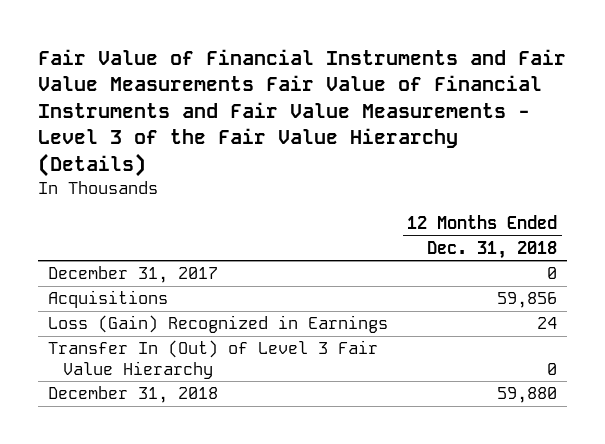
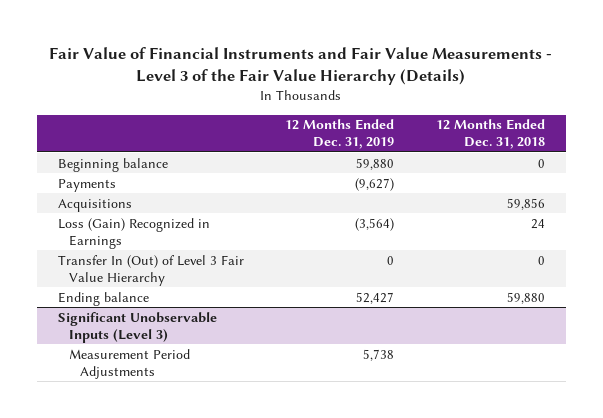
[38,48,567,177] Fair Value of Financial Instruments and Fair Value Measurements Fair Value of Financial Instruments and Fair Value Measurements - Level 3 of the Fair Value Hierarchy (Details) -> [49,47,553,86] Fair Value of Financial Instruments and Fair Value Measurements - Level 3 of the Fair Value Hierarchy (Details)
none -> [285,119,395,150] 12 Months Ended Dec. 31, 2019
[48,266,219,284] December 31, 2017 -> [57,157,168,172] Beginning balance
none -> [57,178,116,192] Payments
[48,386,219,404] December 31, 2018 -> [57,291,149,306] Ending balance
none -> [57,311,217,343] Significant Unobservable Inputs (Level 3)
none -> [68,348,190,379] Measurement Period Adjustments

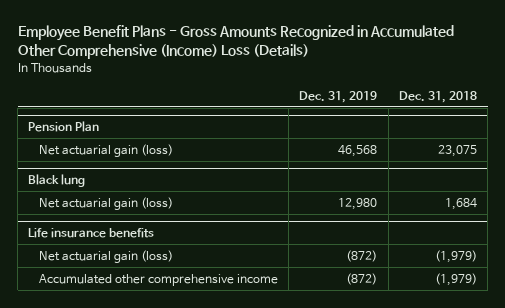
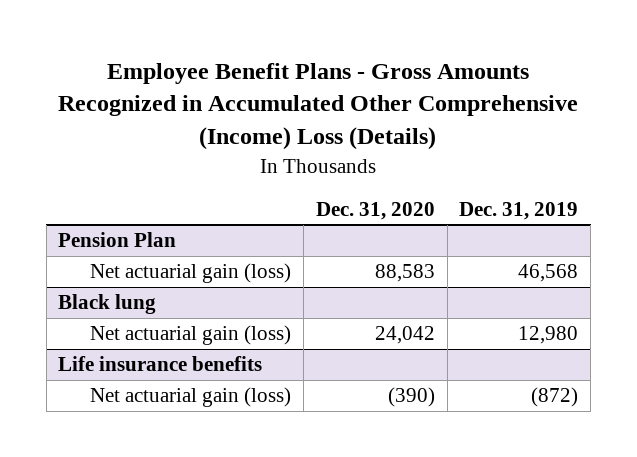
[398,90,477,103] Dec. 31, 2018 -> none
none -> [315,201,435,220] Dec. 31, 2020
[38,273,278,286] Accumulated other comprehensive income -> none

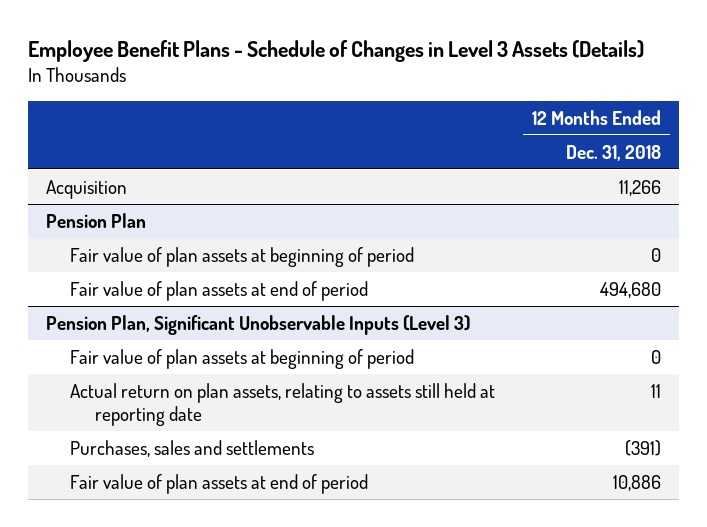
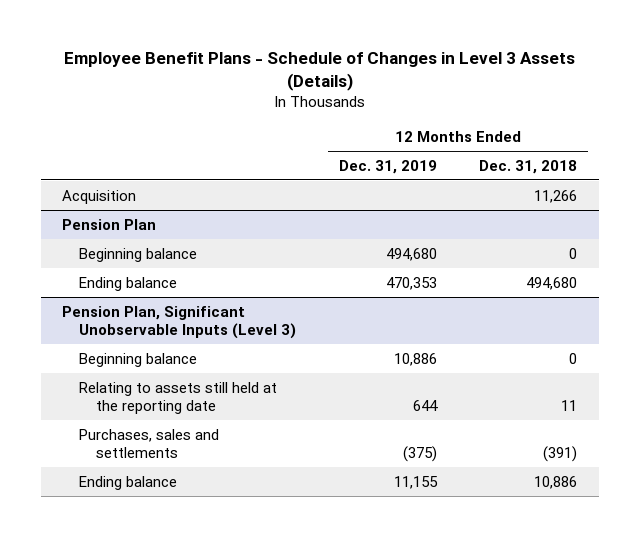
none -> [338,159,437,174] Dec. 31, 2019
[70,246,415,267] Fair value of plan assets at beginning of period -> [78,247,197,262] Beginning balance
[70,280,369,301] Fair value of plan assets at end of period -> [78,276,177,291] Ending balance
[70,348,415,369] Fair value of plan assets at beginning of period -> [78,352,197,367] Beginning balance
[70,382,496,427] Actual return on plan assets, relating to assets still held at reporting date -> [78,381,277,414] Relating to assets still held at the reporting date
[70,473,369,494] Fair value of plan assets at end of period -> [78,475,177,490] Ending balance

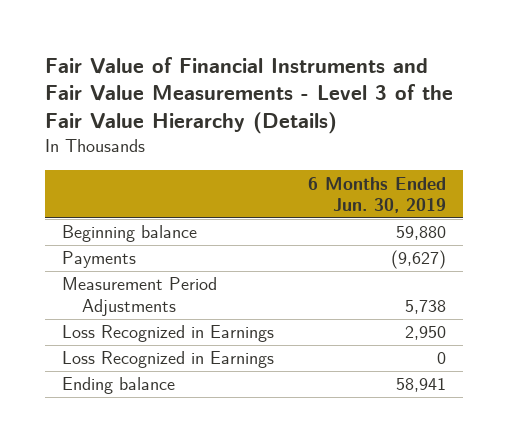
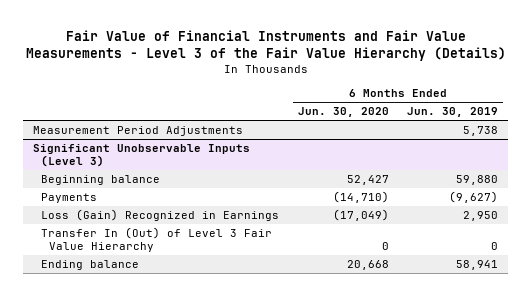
none -> [297,107,389,118] Jun. 30, 2020
[61,277,217,316] Measurement Period Adjustments -> [32,126,243,137] Measurement Period Adjustments
none -> [32,144,250,168] Significant Unobservable Inputs (Level 3)
[61,325,274,343] Loss Recognized in Earnings -> [40,209,279,222] Loss (Gain) Recognized in Earnings
[61,351,274,369] Loss Recognized in Earnings -> [40,227,272,253] Transfer In (Out) of Level 3 Fair Value Hierarchy

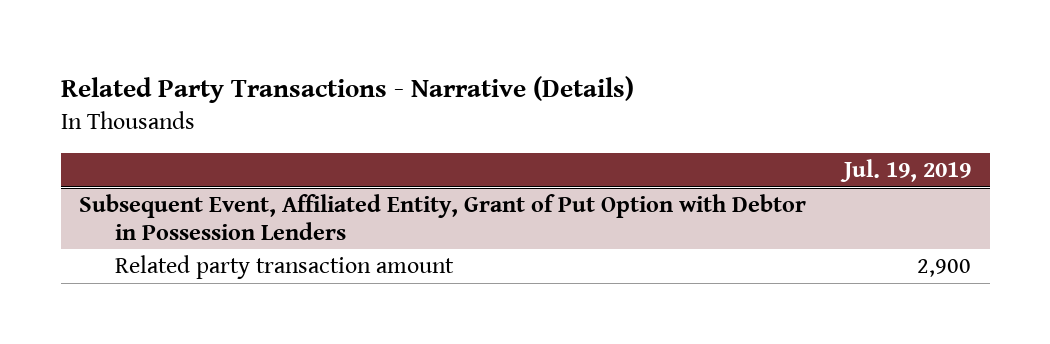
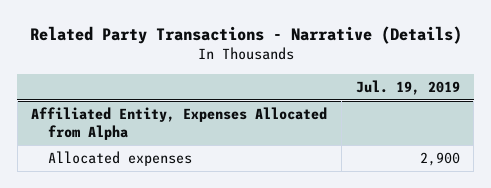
[79,194,807,240] Subsequent Event, Affiliated Entity, Grant of Put Option with Debtor in Possession Lenders -> none
none -> [31,107,328,140] Affiliated Entity, Expenses Allocated from Alpha
[114,255,454,280] Related party transaction amount -> [47,151,192,167] Allocated expenses

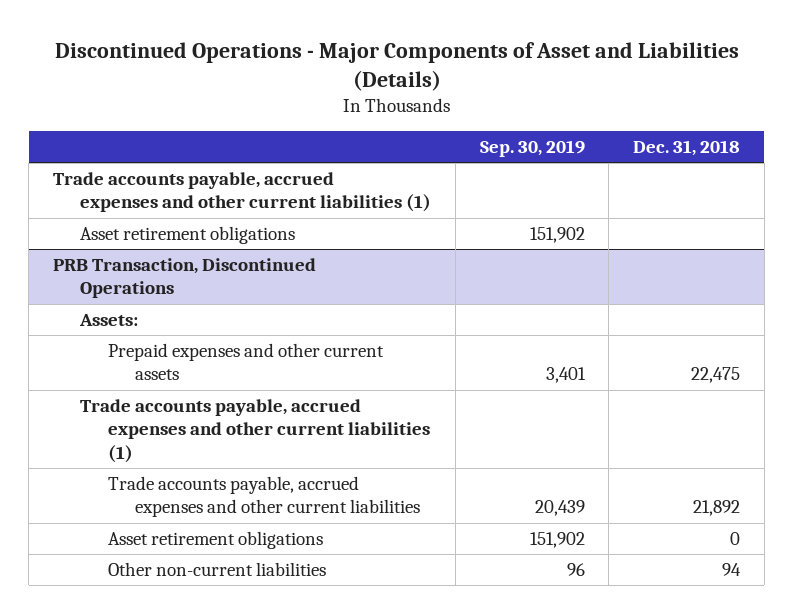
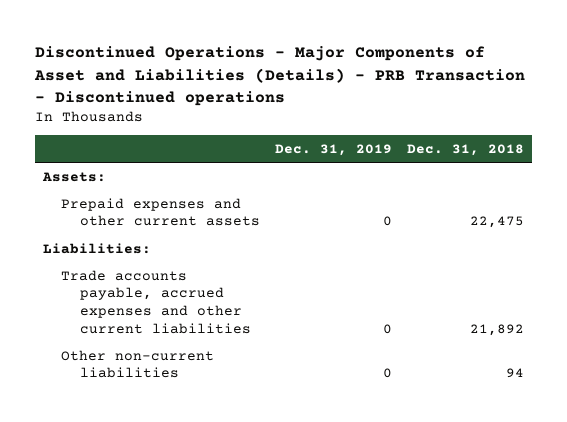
[54,41,739,91] Discontinued Operations - Major Components of Asset and Liabilities (Details) -> [34,46,526,106] Discontinued Operations - Major Components of Asset and Liabilities (Details) - PRB Transaction - Discontinued operations
[479,140,585,158] Sep. 30, 2019 -> none
none -> [274,144,392,157] Dec. 31, 2019
[53,172,432,213] Trade accounts payable, accrued expenses and other current liabilities (1) -> none
[80,226,296,245] Asset retirement obligations -> none
[53,258,317,299] PRB Transaction, Discontinued Operations -> none
[80,399,430,463] Trade accounts payable, accrued expenses and other current liabilities (1) -> [42,242,151,254] Liabilities:
[107,531,323,550] Asset retirement obligations -> none

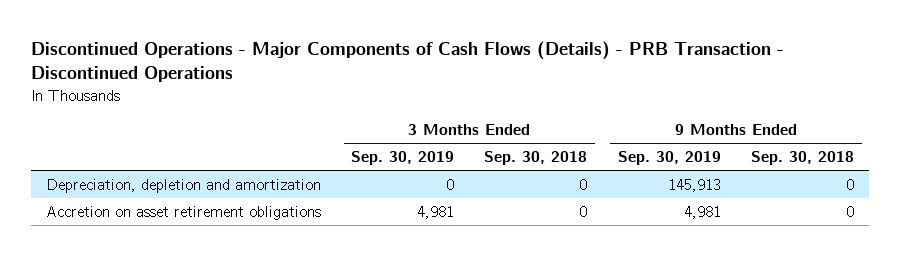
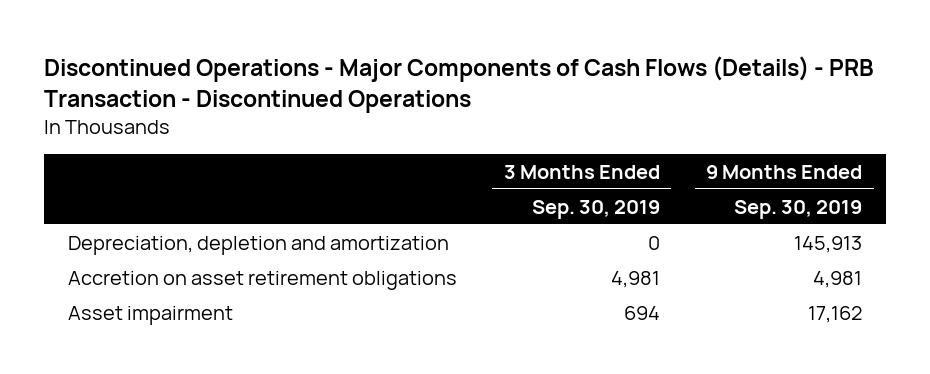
[484,151,588,166] Sep. 30, 2018 -> none
[751,151,855,166] Sep. 30, 2018 -> none
none -> [67,305,233,325] Asset impairment

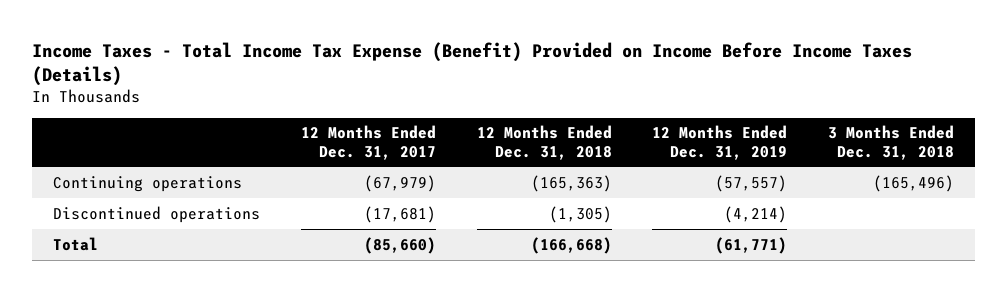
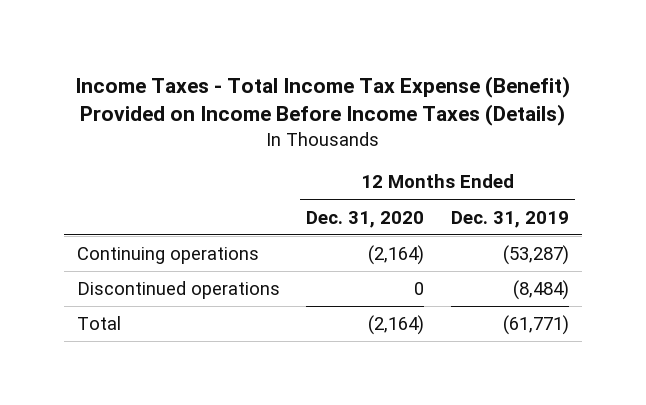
[300,125,436,160] 12 Months Ended Dec. 31, 2017 -> none
[476,125,612,160] 12 Months Ended Dec. 31, 2018 -> none
[828,125,955,160] 3 Months Ended Dec. 31, 2018 -> none
none -> [306,210,425,228] Dec. 31, 2020
[715,174,788,192] (57,557) -> [502,245,569,266] (53,287)
[724,205,788,223] (4,214) -> [512,280,569,301] (8,484)

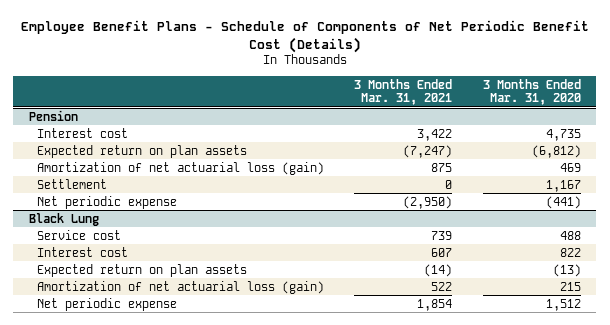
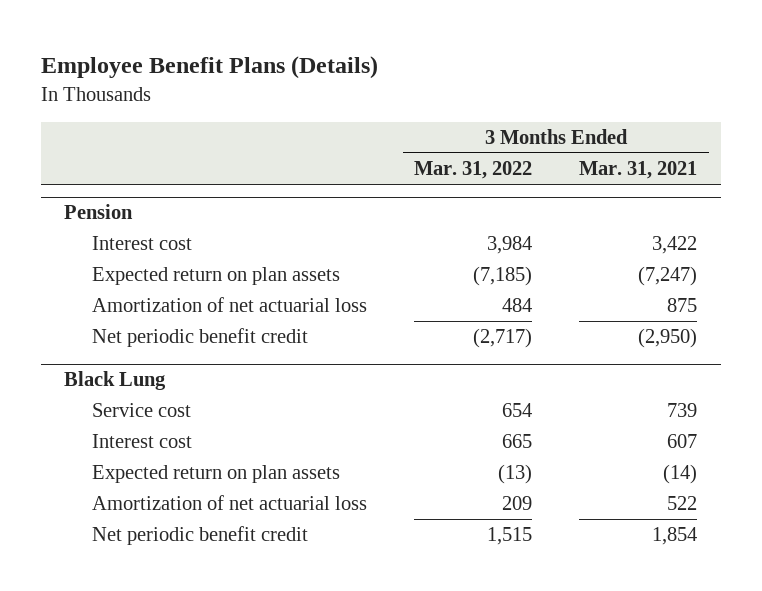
[20,20,589,54] Employee Benefit Plans - Schedule of Components of Net Periodic Benefit Cost (Details) -> [40,55,378,79] Employee Benefit Plans (Details)
[483,78,582,106] 3 Months Ended Mar. 31, 2020 -> none
none -> [414,161,533,180] Mar. 31, 2022
[36,178,107,189] Settlement -> none
[36,161,324,175] Amortization of net actuarial loss (gain) -> [92,297,368,313] Amortization of net actuarial loss
[36,195,177,209] Net periodic expense -> [92,328,309,348] Net periodic benefit credit
[36,280,324,294] Amortization of net actuarial loss (gain) -> [92,495,368,511] Amortization of net actuarial loss
[36,297,177,311] Net periodic expense -> [92,526,309,546] Net periodic benefit credit

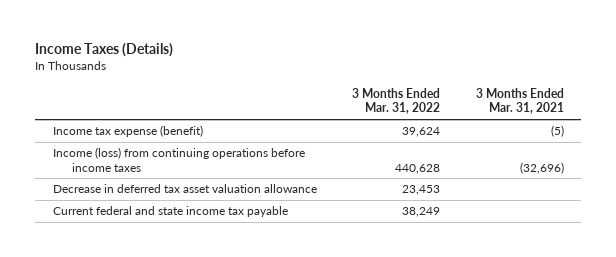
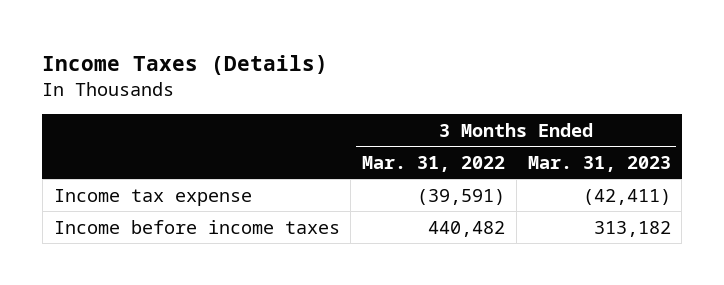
[475,87,564,115] 3 Months Ended Mar. 31, 2021 -> none
none -> [527,155,671,172] Mar. 31, 2023
[52,184,317,194] Decrease in deferred tax asset valuation allowance -> none
[52,206,288,218] Current federal and state income tax payable -> none
[52,125,203,138] Income tax expense (benefit) -> [53,188,252,206] Income tax expense
[402,127,441,138] 39,624 -> [417,188,506,205] (39,591)
[52,147,305,172] Income (loss) from continuing operations before income taxes -> [53,219,340,234] Income before income taxes
[395,163,441,174] 440,628 -> [428,220,506,237] 440,482

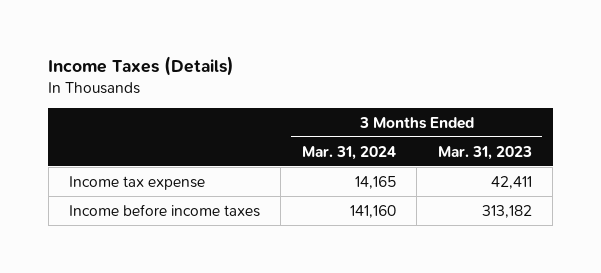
[362,155,506,172] Mar. 31, 2022 -> none
none -> [301,145,396,160] Mar. 31, 2024
[582,188,671,205] (42,411) -> [490,175,532,189] 42,411

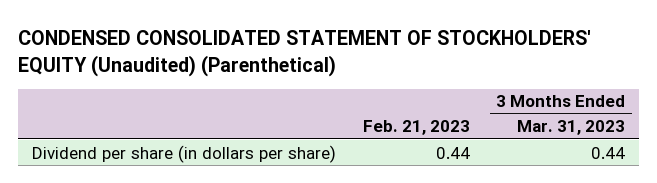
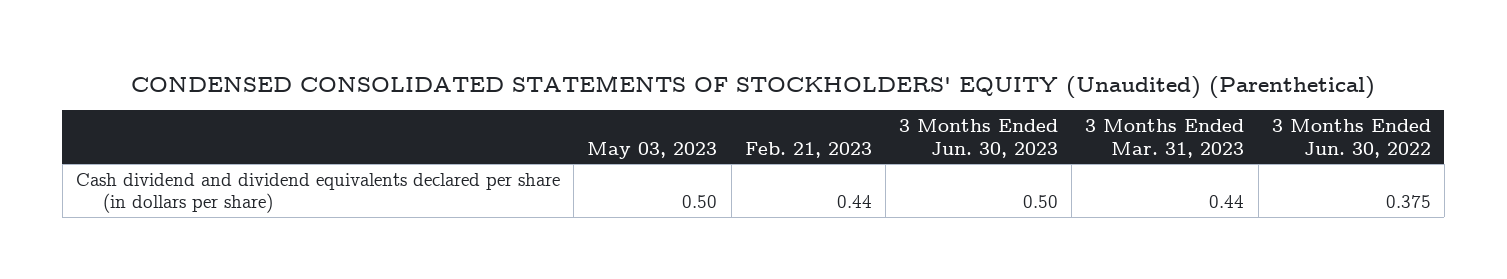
[18,29,592,77] CONDENSED CONSOLIDATED STATEMENT OF STOCKHOLDERS' EQUITY (Unaudited) (Parenthetical) -> [131,74,1376,99] CONDENSED CONSOLIDATED STATEMENTS OF STOCKHOLDERS' EQUITY (Unaudited) (Parenthetical)
none -> [587,141,718,159] May 03, 2023
none -> [899,119,1059,158] 3 Months Ended Jun. 30, 2023
none -> [1271,119,1431,158] 3 Months Ended Jun. 30, 2022
[31,144,336,163] Dividend per share (in dollars per share) -> [76,172,561,214] Cash dividend and dividend equivalents declared per share (in dollars per share)

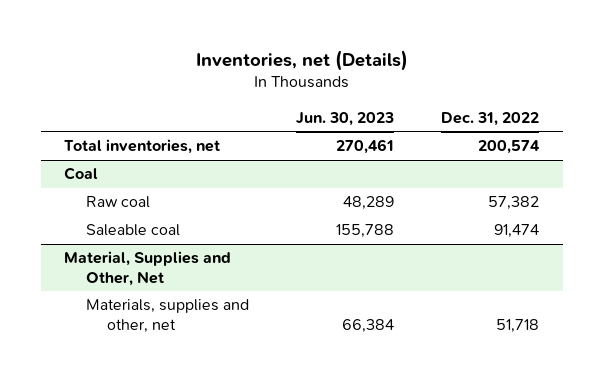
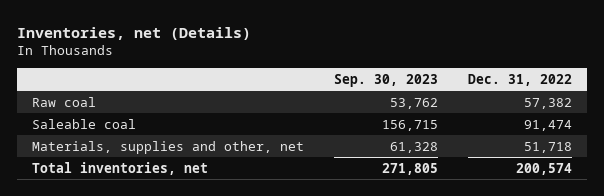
[295,111,394,126] Jun. 30, 2023 -> none
none -> [334,73,439,87] Sep. 30, 2023
[64,167,99,181] Coal -> none
[64,251,232,286] Material, Supplies and Other, Net -> none
[64,139,221,155] Total inventories, net -> [32,161,209,175] Total inventories, net

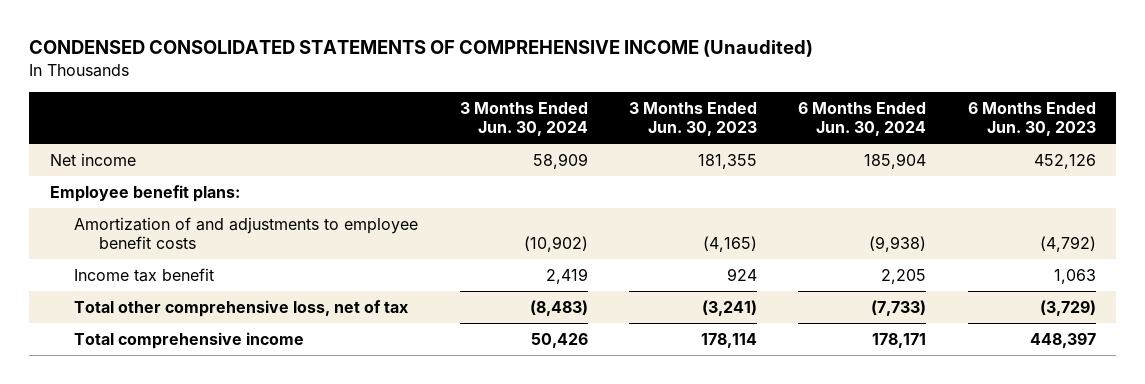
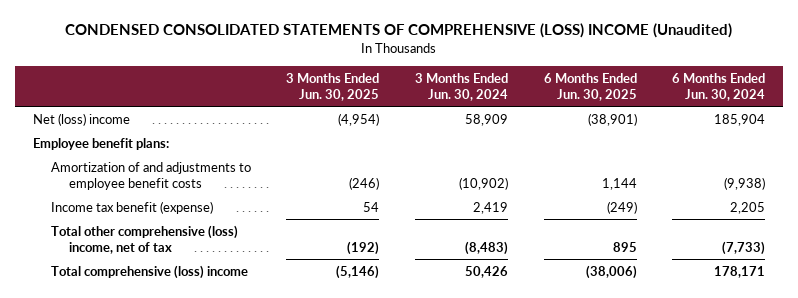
[28,39,813,57] CONDENSED CONSOLIDATED STATEMENTS OF COMPREHENSIVE INCOME (Unaudited) -> [64,23,732,39] CONDENSED CONSOLIDATED STATEMENTS OF COMPREHENSIVE (LOSS) INCOME (Unaudited)
[629,101,758,137] 3 Months Ended Jun. 30, 2023 -> none
[967,101,1096,137] 6 Months Ended Jun. 30, 2023 -> none
none -> [286,72,380,101] 3 Months Ended Jun. 30, 2025
none -> [543,72,637,101] 6 Months Ended Jun. 30, 2025
[49,152,136,166] Net income -> [32,112,130,126] Net (loss) income
[74,267,215,282] Income tax benefit -> [50,200,213,214] Income tax benefit (expense)
[74,299,409,317] Total other comprehensive loss, net of tax -> [50,224,238,254] Total other comprehensive (loss) income, net of tax
[74,331,305,349] Total comprehensive income -> [50,264,248,279] Total comprehensive (loss) income

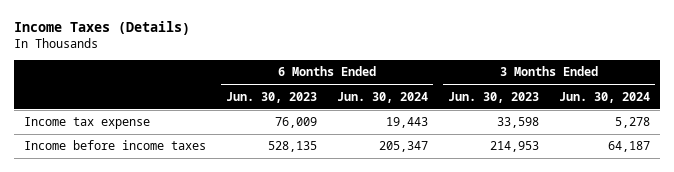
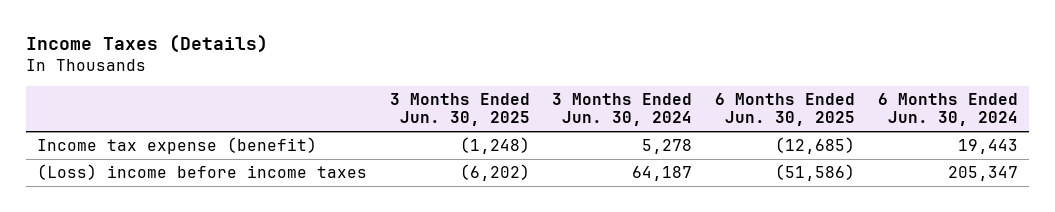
[225,91,317,103] Jun. 30, 2023 -> none
[447,91,539,103] Jun. 30, 2023 -> none
none -> [389,93,530,127] 3 Months Ended Jun. 30, 2025
none -> [714,93,855,127] 6 Months Ended Jun. 30, 2025
[23,117,150,130] Income tax expense -> [37,136,318,154] Income tax expense (benefit)
[23,140,206,151] Income before income taxes -> [37,163,368,180] (Loss) income before income taxes

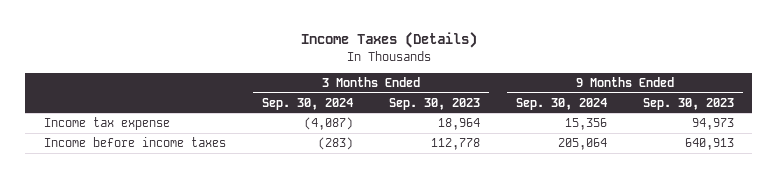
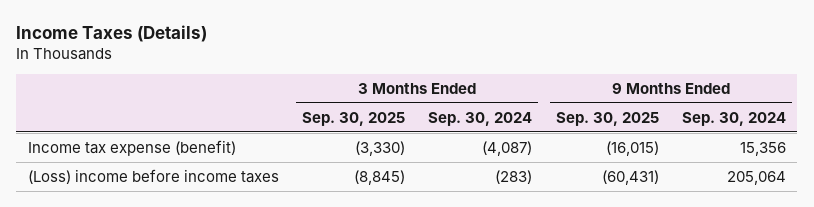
[388,97,480,110] Sep. 30, 2023 -> none
[642,97,734,110] Sep. 30, 2023 -> none
none -> [302,111,406,126] Sep. 30, 2025
none -> [555,111,659,126] Sep. 30, 2025
[43,117,170,131] Income tax expense -> [27,139,236,156] Income tax expense (benefit)
[43,137,226,148] Income before income taxes -> [27,168,279,184] (Loss) income before income taxes

